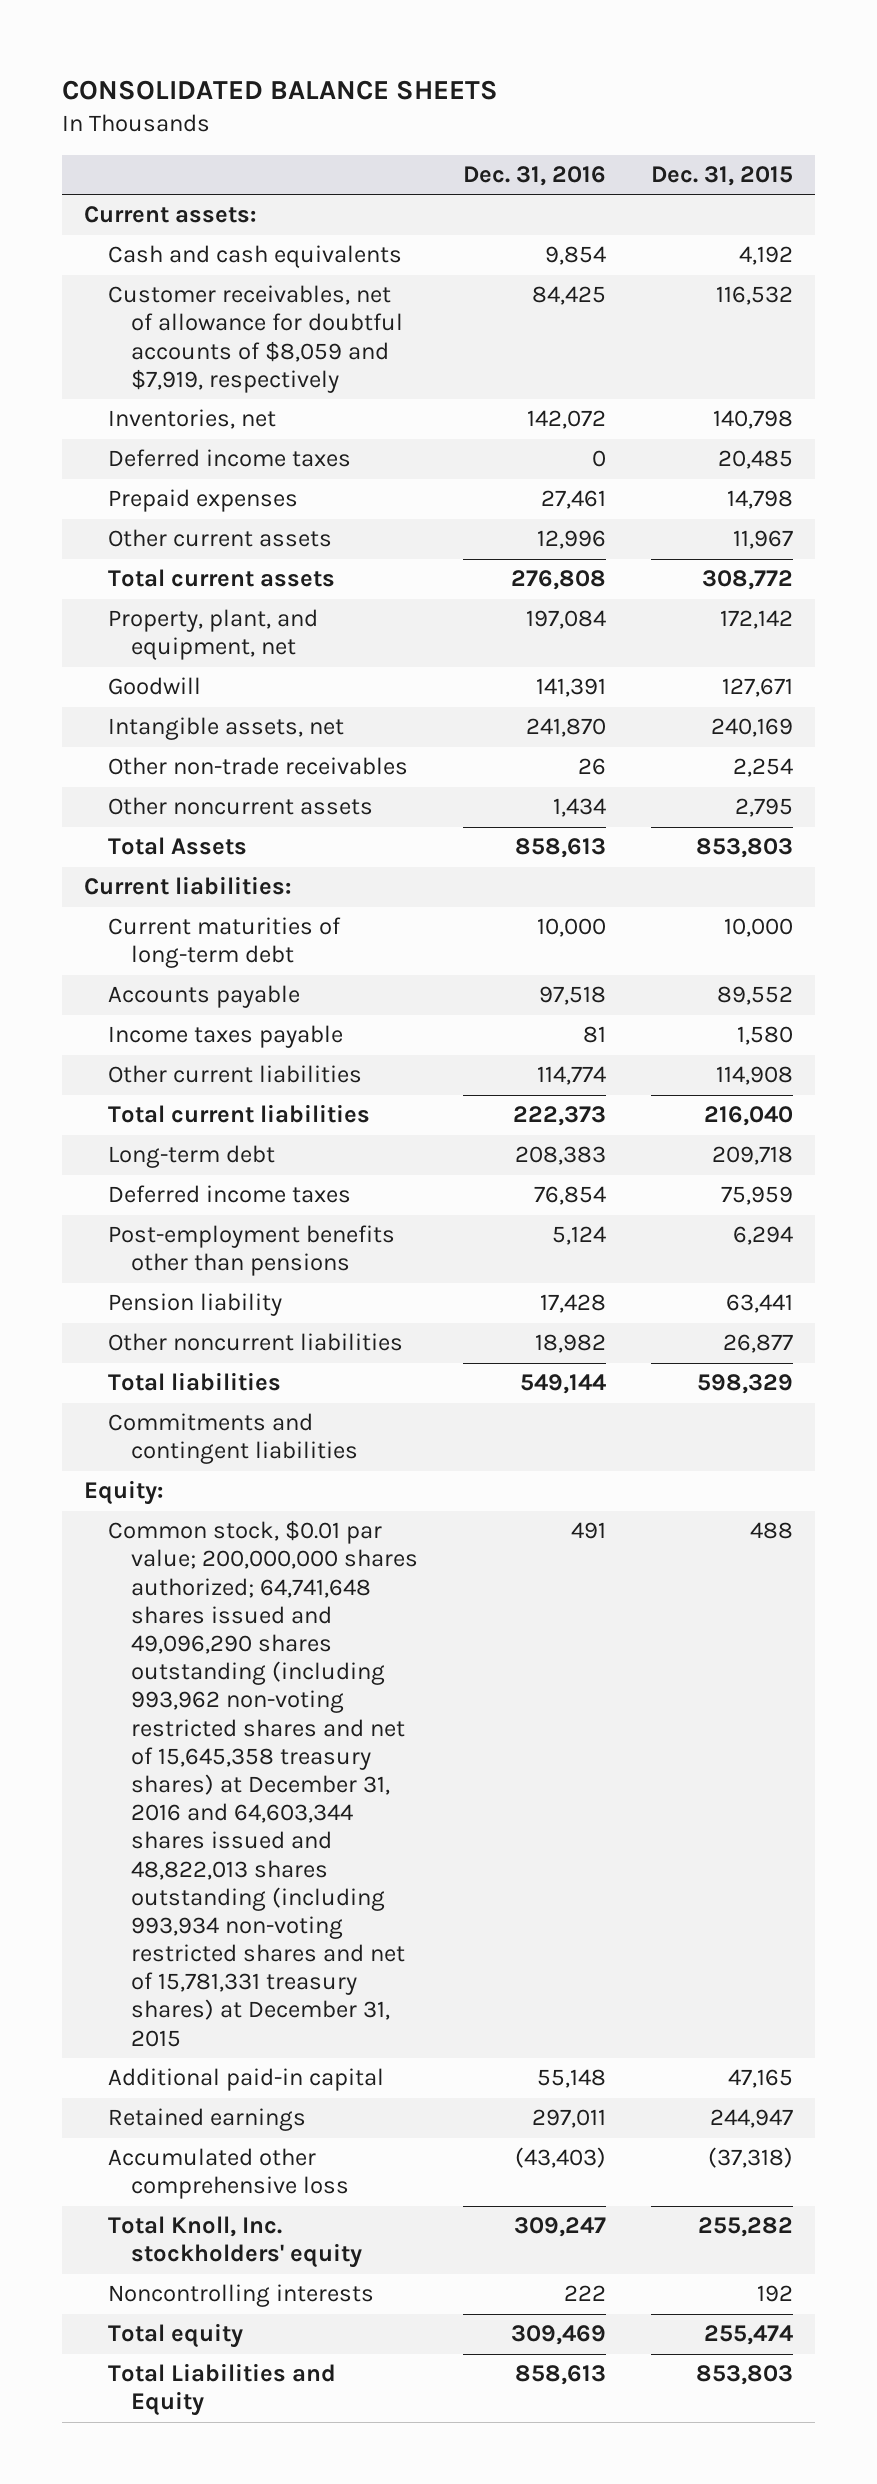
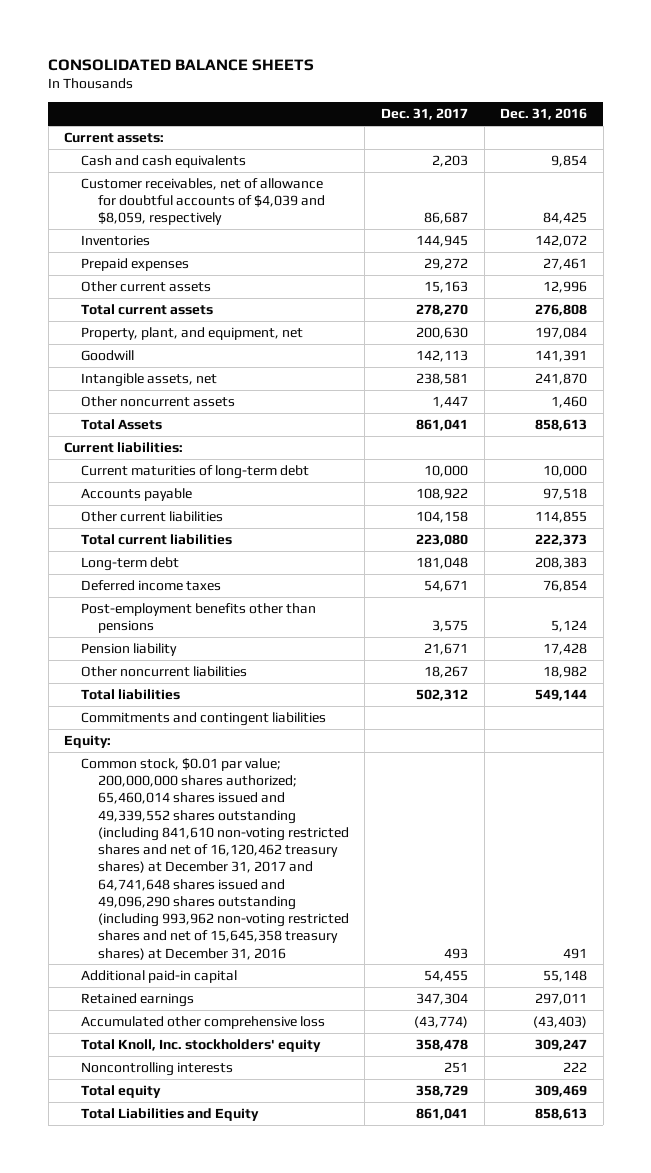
[650,165,793,186] Dec. 31, 2015 -> none
none -> [380,108,468,121] Dec. 31, 2017
[107,449,351,468] Deferred income taxes -> none
[107,285,403,393] Customer receivables, net of allowance for doubtful accounts of $8,059 and $7,919, respectively -> [80,177,325,226] Customer receivables, net of allowance for doubtful accounts of $4,039 and $8,059, respectively
[107,409,276,430] Inventories, net -> [80,234,150,246] Inventories
[107,757,408,776] Other non-trade receivables -> none
[552,798,606,818] 1,434 -> [551,395,588,408] 1,460
[107,1025,343,1049] Income taxes payable -> none
[536,1066,606,1086] 114,774 -> [535,510,588,523] 114,855
[107,1520,418,2047] Common stock, $0.01 par value; 200,000,000 shares authorized; 64,741,648 shares issued and 49,096,290 shares outstanding (including 993,962 non-voting restricted shares and net of 15,645,358 treasury shares) at December 31, 2016 and 64,603,344 shares issued and 48,822,013 shares outstanding (including 993,934 non-voting restricted shares and net of 15,781,331 treasury shares) at December 31, 2015 -> [80,757,349,960] Common stock, $0.01 par value; 200,000,000 shares authorized; 65,460,014 shares issued and 49,339,552 shares outstanding (including 841,610 non-voting restricted shares and net of 16,120,462 treasury shares) at December 31, 2017 and 64,741,648 shares issued and 49,096,290 shares outstanding (including 993,962 non-voting restricted shares and net of 15,645,358 treasury shares) at December 31, 2016

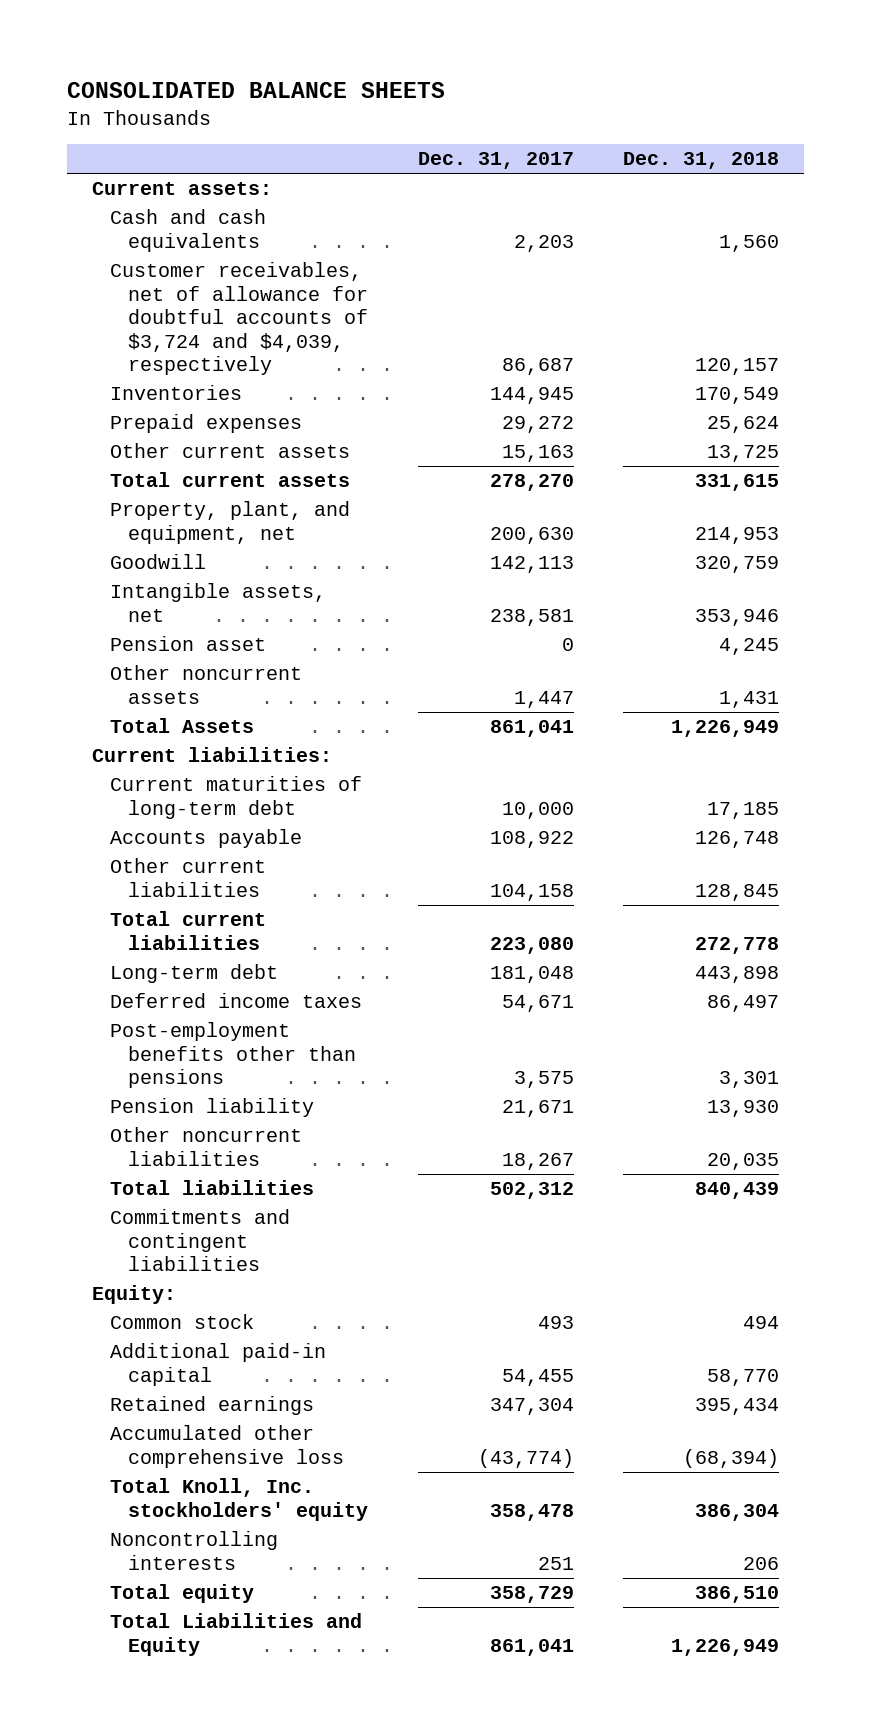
[500,108,588,121] Dec. 31, 2016 -> none
none -> [623,152,780,170] Dec. 31, 2018
[80,177,325,226] Customer receivables, net of allowance for doubtful accounts of $4,039 and $8,059, respectively -> [110,261,369,376] Customer receivables, net of allowance for doubtful accounts of $3,724 and $4,039, respectively
none -> [110,635,267,651] Pension asset
[80,757,349,960] Common stock, $0.01 par value; 200,000,000 shares authorized; 65,460,014 shares issued and 49,339,552 shares outstanding (including 841,610 non-voting restricted shares and net of 16,120,462 treasury shares) at December 31, 2017 and 64,741,648 shares issued and 49,096,290 shares outstanding (including 993,962 non-voting restricted shares and net of 15,645,358 treasury shares) at December 31, 2016 -> [110,1313,255,1329] Common stock

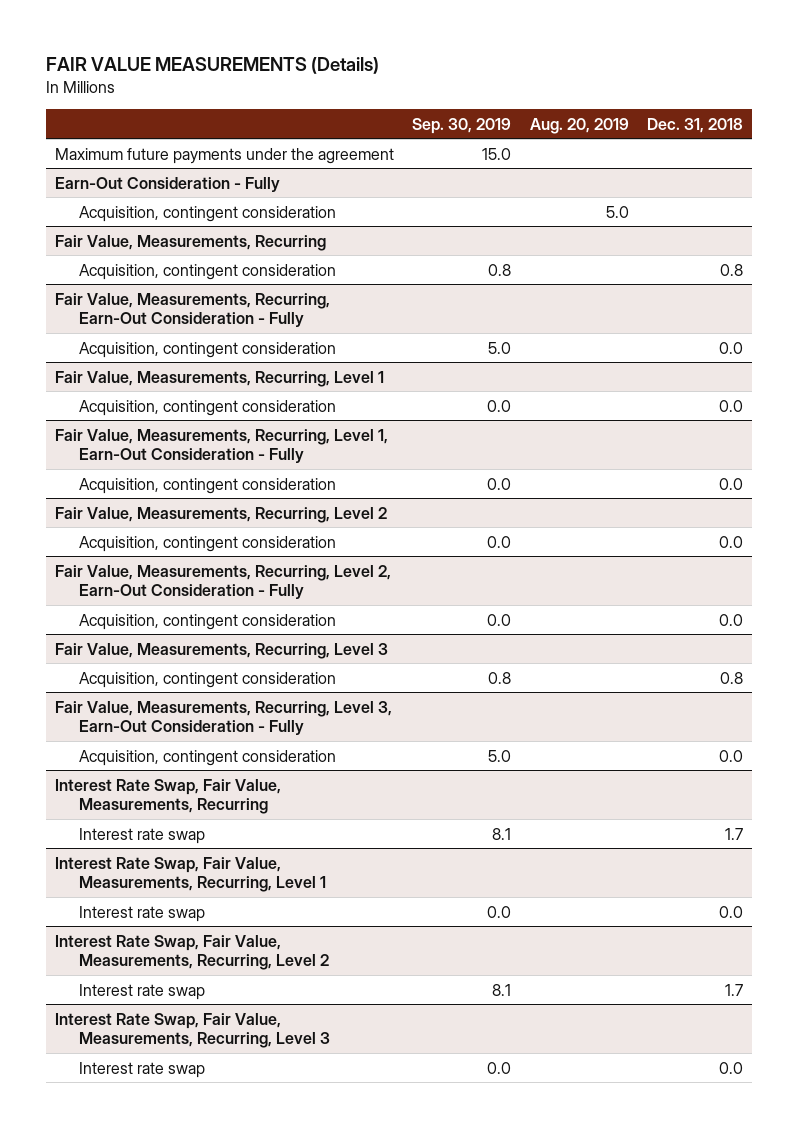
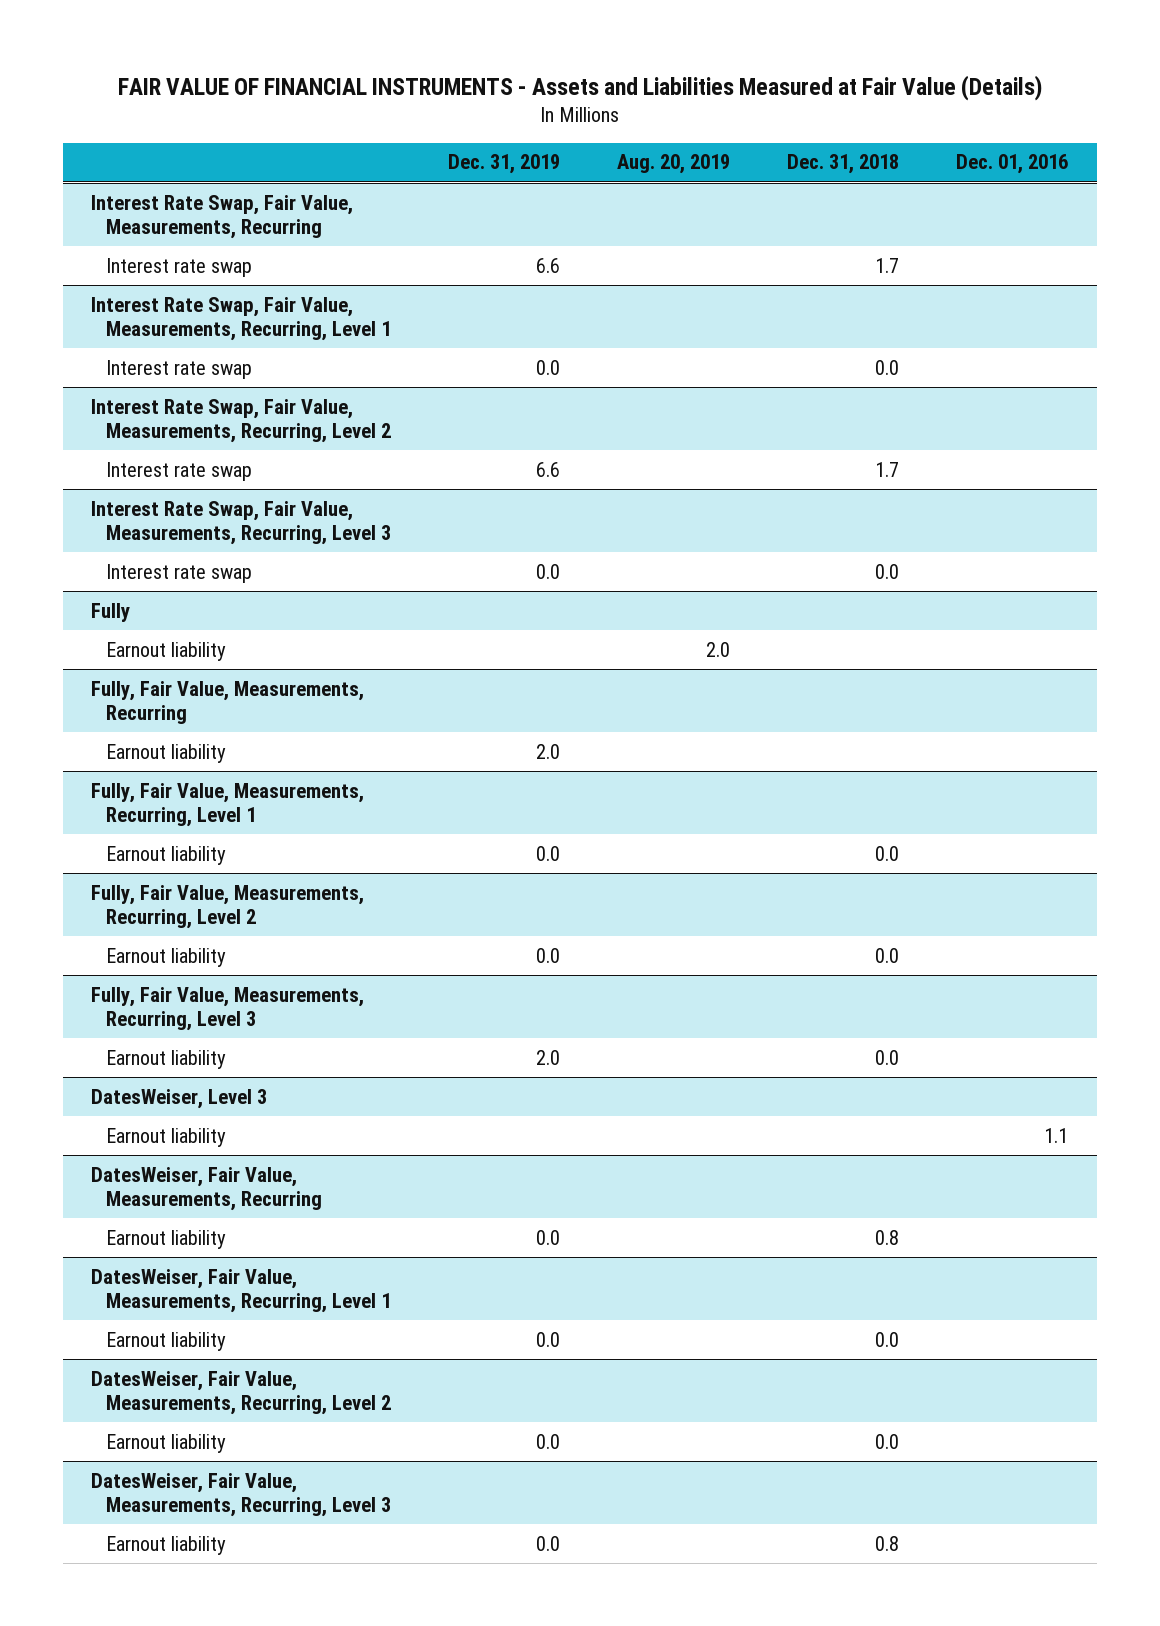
[45,57,379,75] FAIR VALUE MEASUREMENTS (Details) -> [117,74,1042,101] FAIR VALUE OF FINANCIAL INSTRUMENTS - Assets and Liabilities Measured at Fair Value (Details)
[412,117,512,134] Sep. 30, 2019 -> none
none -> [448,154,561,175] Dec. 31, 2019
none -> [956,154,1069,175] Dec. 01, 2016
[55,147,395,164] Maximum future payments under the agreement -> none
[55,176,281,192] Earn-Out Consideration - Fully -> none
[79,205,337,222] Acquisition, contingent consideration -> none
[55,234,327,251] Fair Value, Measurements, Recurring -> none
[79,263,337,280] Acquisition, contingent consideration -> none
[55,292,331,328] Fair Value, Measurements, Recurring, Earn-Out Consideration - Fully -> none
[79,341,337,358] Acquisition, contingent consideration -> none
[55,370,385,387] Fair Value, Measurements, Recurring, Level 1 -> none
[79,399,337,416] Acquisition, contingent consideration -> none
[55,428,389,464] Fair Value, Measurements, Recurring, Level 1, Earn-Out Consideration - Fully -> none
[79,477,337,494] Acquisition, contingent consideration -> none
[55,506,388,523] Fair Value, Measurements, Recurring, Level 2 -> none
[79,535,337,552] Acquisition, contingent consideration -> none
[55,564,392,600] Fair Value, Measurements, Recurring, Level 2, Earn-Out Consideration - Fully -> none
[79,613,337,630] Acquisition, contingent consideration -> none
[55,642,389,659] Fair Value, Measurements, Recurring, Level 3 -> none
[79,671,337,688] Acquisition, contingent consideration -> none
[55,700,393,736] Fair Value, Measurements, Recurring, Level 3, Earn-Out Consideration - Fully -> none
[79,749,337,766] Acquisition, contingent consideration -> none
none -> [91,602,131,622] Fully
none -> [106,641,227,661] Earnout liability
none -> [91,680,365,725] Fully, Fair Value, Measurements, Recurring
none -> [106,743,227,763] Earnout liability
none -> [91,782,365,828] Fully, Fair Value, Measurements, Recurring, Level 1
none -> [106,845,227,865] Earnout liability
none -> [91,884,365,930] Fully, Fair Value, Measurements, Recurring, Level 2
none -> [106,947,227,967] Earnout liability
none -> [91,986,365,1032] Fully, Fair Value, Measurements, Recurring, Level 3
none -> [106,1049,227,1069] Earnout liability
none -> [91,1088,268,1109] DatesWeiser, Level 3
none -> [106,1127,227,1147] Earnout liability
none -> [91,1166,323,1212] DatesWeiser, Fair Value, Measurements, Recurring
none -> [106,1229,227,1249] Earnout liability
none -> [91,1268,392,1314] DatesWeiser, Fair Value, Measurements, Recurring, Level 1
none -> [106,1331,227,1351] Earnout liability
none -> [91,1370,392,1416] DatesWeiser, Fair Value, Measurements, Recurring, Level 2
none -> [106,1433,227,1453] Earnout liability
none -> [91,1472,392,1518] DatesWeiser, Fair Value, Measurements, Recurring, Level 3
none -> [106,1535,227,1555] Earnout liability

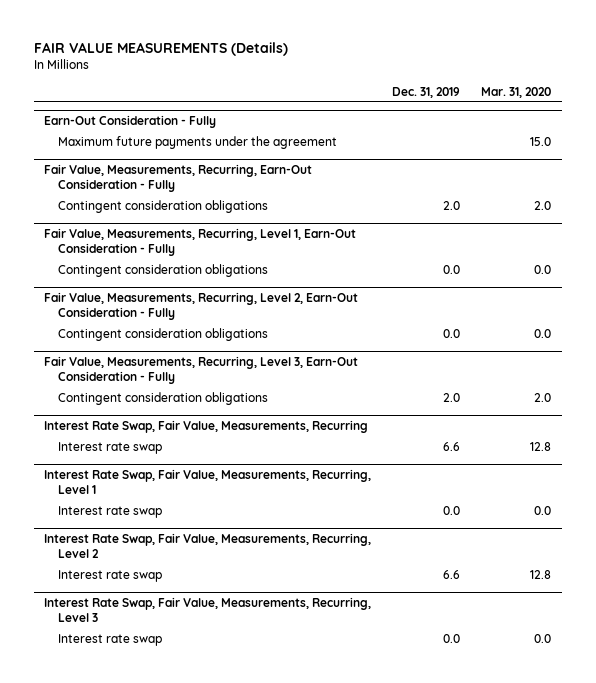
[117,74,1042,101] FAIR VALUE OF FINANCIAL INSTRUMENTS - Assets and Liabilities Measured at Fair Value (Details) -> [33,41,288,56] FAIR VALUE MEASUREMENTS (Details)
[617,154,731,175] Aug. 20, 2019 -> none
[787,154,900,175] Dec. 31, 2018 -> none
[956,154,1069,175] Dec. 01, 2016 -> none
none -> [481,86,552,98] Mar. 31, 2020
none -> [44,115,217,129] Earn-Out Consideration - Fully
none -> [58,135,338,149] Maximum future payments under the agreement
none -> [44,164,313,193] Fair Value, Measurements, Recurring, Earn-Out Consideration - Fully
none -> [58,199,269,213] Contingent consideration obligations
none -> [44,228,357,257] Fair Value, Measurements, Recurring, Level 1, Earn-Out Consideration - Fully
none -> [58,263,269,277] Contingent consideration obligations
none -> [44,292,359,321] Fair Value, Measurements, Recurring, Level 2, Earn-Out Consideration - Fully
none -> [58,327,269,341] Contingent consideration obligations
none -> [44,356,359,385] Fair Value, Measurements, Recurring, Level 3, Earn-Out Consideration - Fully
none -> [58,391,269,405] Contingent consideration obligations
[91,602,131,622] Fully -> none
[106,641,227,661] Earnout liability -> none
[91,680,365,725] Fully, Fair Value, Measurements, Recurring -> none
[106,743,227,763] Earnout liability -> none
[91,782,365,828] Fully, Fair Value, Measurements, Recurring, Level 1 -> none
[106,845,227,865] Earnout liability -> none
[91,884,365,930] Fully, Fair Value, Measurements, Recurring, Level 2 -> none
[106,947,227,967] Earnout liability -> none
[91,986,365,1032] Fully, Fair Value, Measurements, Recurring, Level 3 -> none
[106,1049,227,1069] Earnout liability -> none
[91,1088,268,1109] DatesWeiser, Level 3 -> none
[106,1127,227,1147] Earnout liability -> none
[91,1166,323,1212] DatesWeiser, Fair Value, Measurements, Recurring -> none
[106,1229,227,1249] Earnout liability -> none
[91,1268,392,1314] DatesWeiser, Fair Value, Measurements, Recurring, Level 1 -> none
[106,1331,227,1351] Earnout liability -> none
[91,1370,392,1416] DatesWeiser, Fair Value, Measurements, Recurring, Level 2 -> none
[106,1433,227,1453] Earnout liability -> none
[91,1472,392,1518] DatesWeiser, Fair Value, Measurements, Recurring, Level 3 -> none
[106,1535,227,1555] Earnout liability -> none

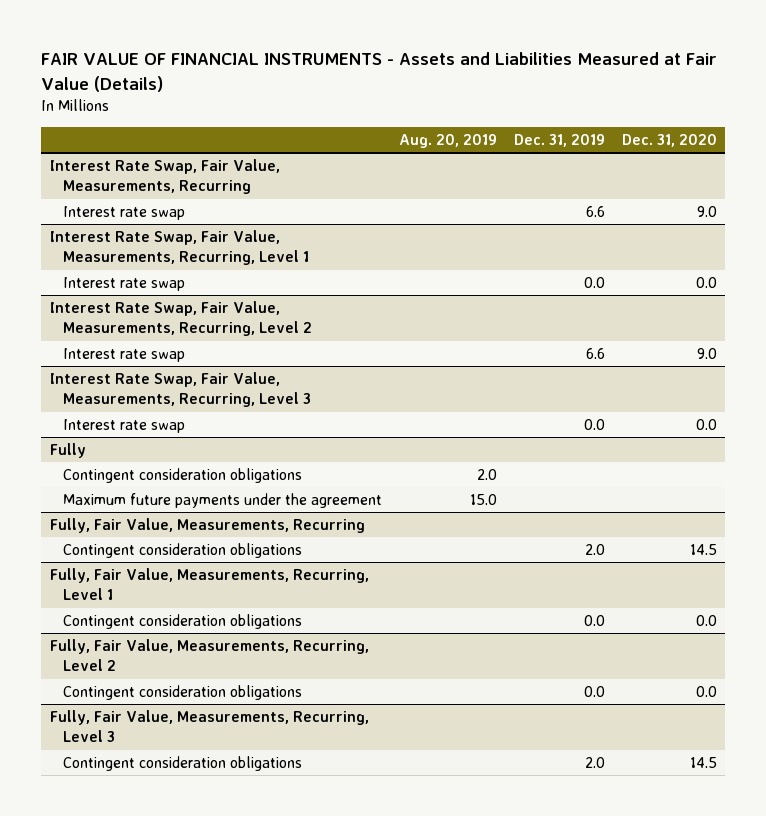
[33,41,288,56] FAIR VALUE MEASUREMENTS (Details) -> [41,52,718,92] FAIR VALUE OF FINANCIAL INSTRUMENTS - Assets and Liabilities Measured at Fair Value (Details)
[481,86,552,98] Mar. 31, 2020 -> none
none -> [399,133,498,148] Aug. 20, 2019
none -> [621,133,717,147] Dec. 31, 2020
[44,115,217,129] Earn-Out Consideration - Fully -> none
[58,135,338,149] Maximum future payments under the agreement -> none
[44,164,313,193] Fair Value, Measurements, Recurring, Earn-Out Consideration - Fully -> none
[58,199,269,213] Contingent consideration obligations -> none
[44,228,357,257] Fair Value, Measurements, Recurring, Level 1, Earn-Out Consideration - Fully -> none
[58,263,269,277] Contingent consideration obligations -> none
[44,292,359,321] Fair Value, Measurements, Recurring, Level 2, Earn-Out Consideration - Fully -> none
[58,327,269,341] Contingent consideration obligations -> none
[44,356,359,385] Fair Value, Measurements, Recurring, Level 3, Earn-Out Consideration - Fully -> none
[58,391,269,405] Contingent consideration obligations -> none
none -> [49,443,86,459] Fully
none -> [63,468,303,484] Contingent consideration obligations
none -> [63,493,383,509] Maximum future payments under the agreement
none -> [49,518,365,534] Fully, Fair Value, Measurements, Recurring
none -> [63,543,303,559] Contingent consideration obligations
none -> [49,568,369,601] Fully, Fair Value, Measurements, Recurring, Level 1
none -> [63,614,303,630] Contingent consideration obligations
none -> [49,639,369,672] Fully, Fair Value, Measurements, Recurring, Level 2
none -> [63,685,303,701] Contingent consideration obligations
none -> [49,710,369,743] Fully, Fair Value, Measurements, Recurring, Level 3
none -> [63,756,303,772] Contingent consideration obligations

